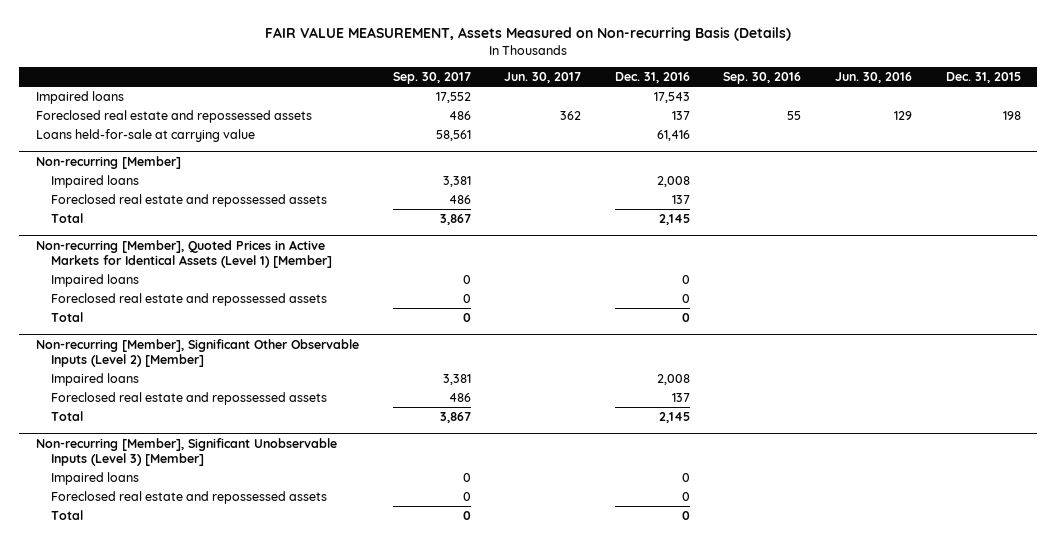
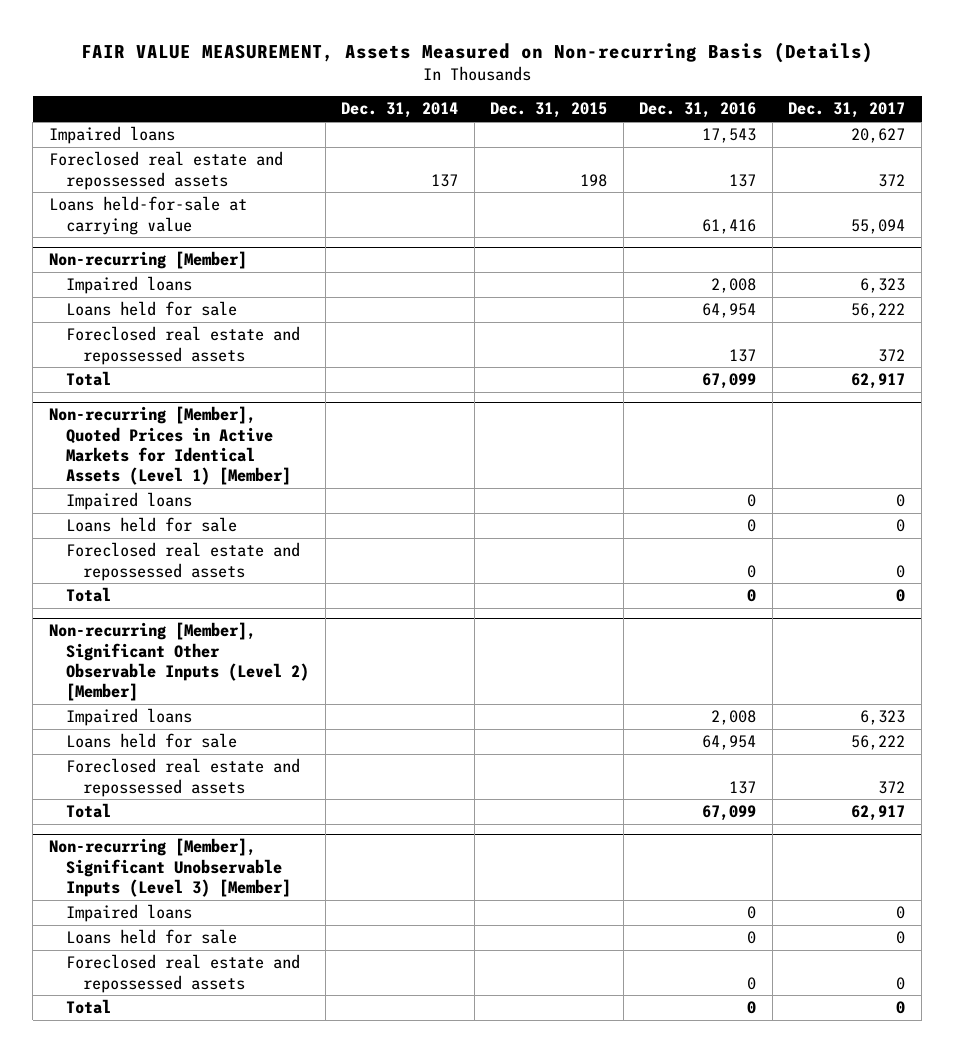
[392,72,471,85] Sep. 30, 2017 -> none
[504,72,582,84] Jun. 30, 2017 -> none
[723,72,802,85] Sep. 30, 2016 -> none
[835,72,913,84] Jun. 30, 2016 -> none
none -> [341,102,459,119] Dec. 31, 2014
none -> [788,102,906,119] Dec. 31, 2017
none -> [65,301,237,317] Loans held for sale
[658,213,690,225] 2,145 -> [702,373,757,390] 67,099
none -> [65,517,237,533] Loans held for sale
none -> [65,733,237,749] Loans held for sale
[658,411,690,423] 2,145 -> [702,805,757,822] 67,099
none -> [65,929,237,945] Loans held for sale

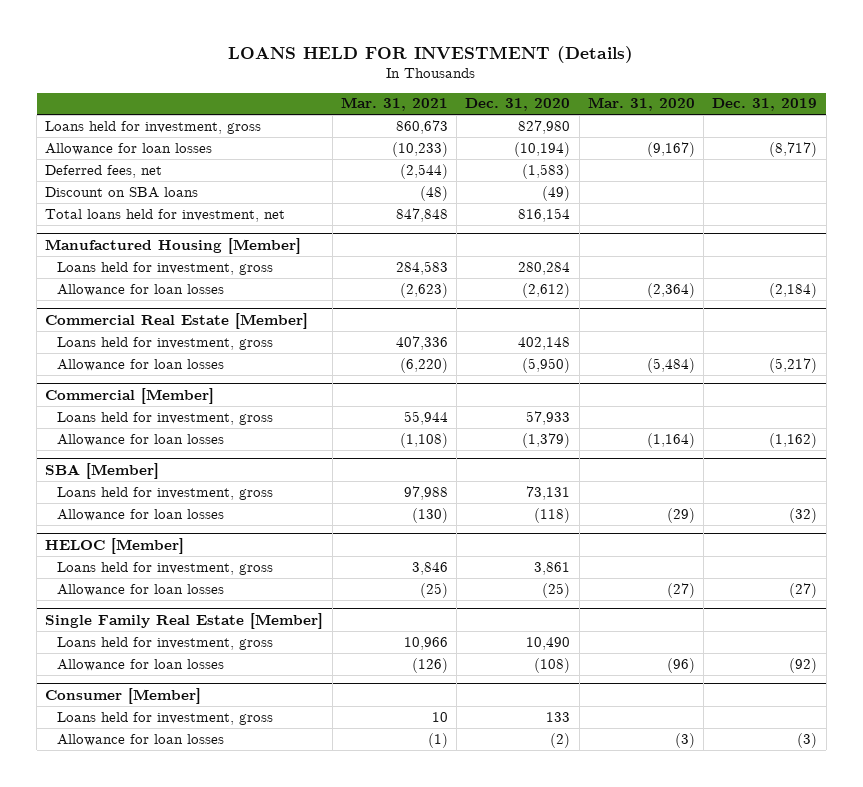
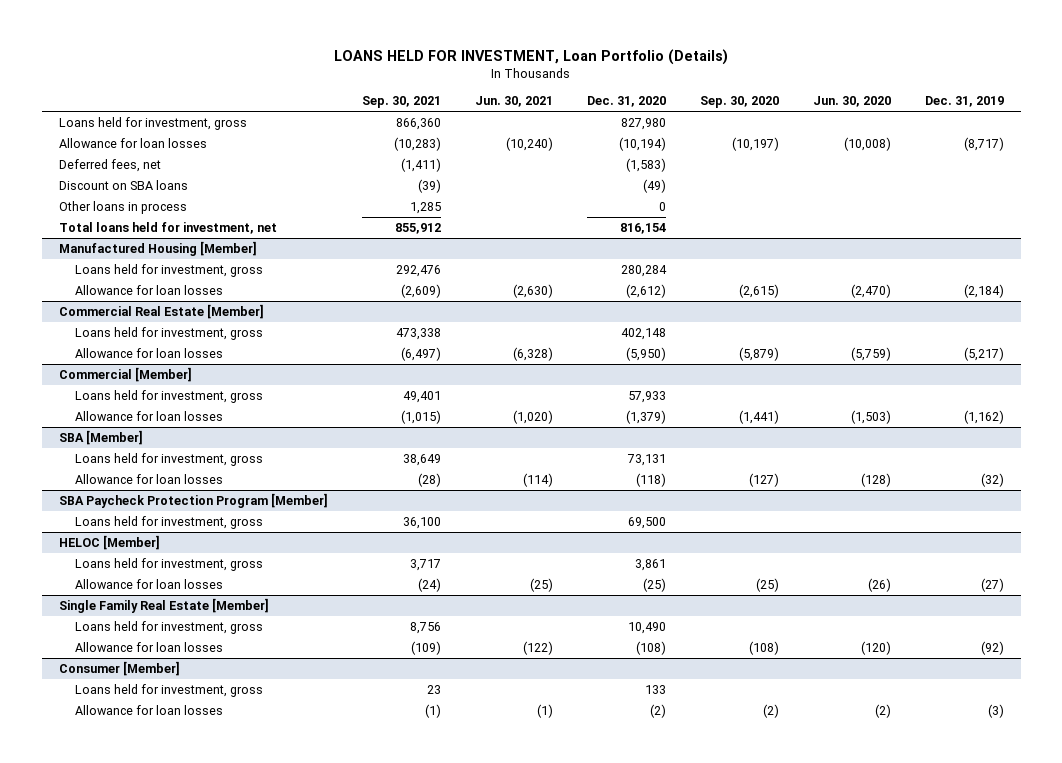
[228,45,634,63] LOANS HELD FOR INVESTMENT (Details) -> [334,48,729,65] LOANS HELD FOR INVESTMENT, Loan Portfolio (Details)
[340,97,448,112] Mar. 31, 2021 -> none
[587,97,695,112] Mar. 31, 2020 -> none
none -> [361,96,441,109] Sep. 30, 2021
none -> [474,96,553,108] Jun. 30, 2021
none -> [699,96,779,109] Sep. 30, 2020
none -> [812,96,891,108] Jun. 30, 2020
none -> [58,200,187,214] Other loans in process
none -> [58,492,328,508] SBA Paycheck Protection Program [Member]
none -> [75,515,264,529] Loans held for investment, gross

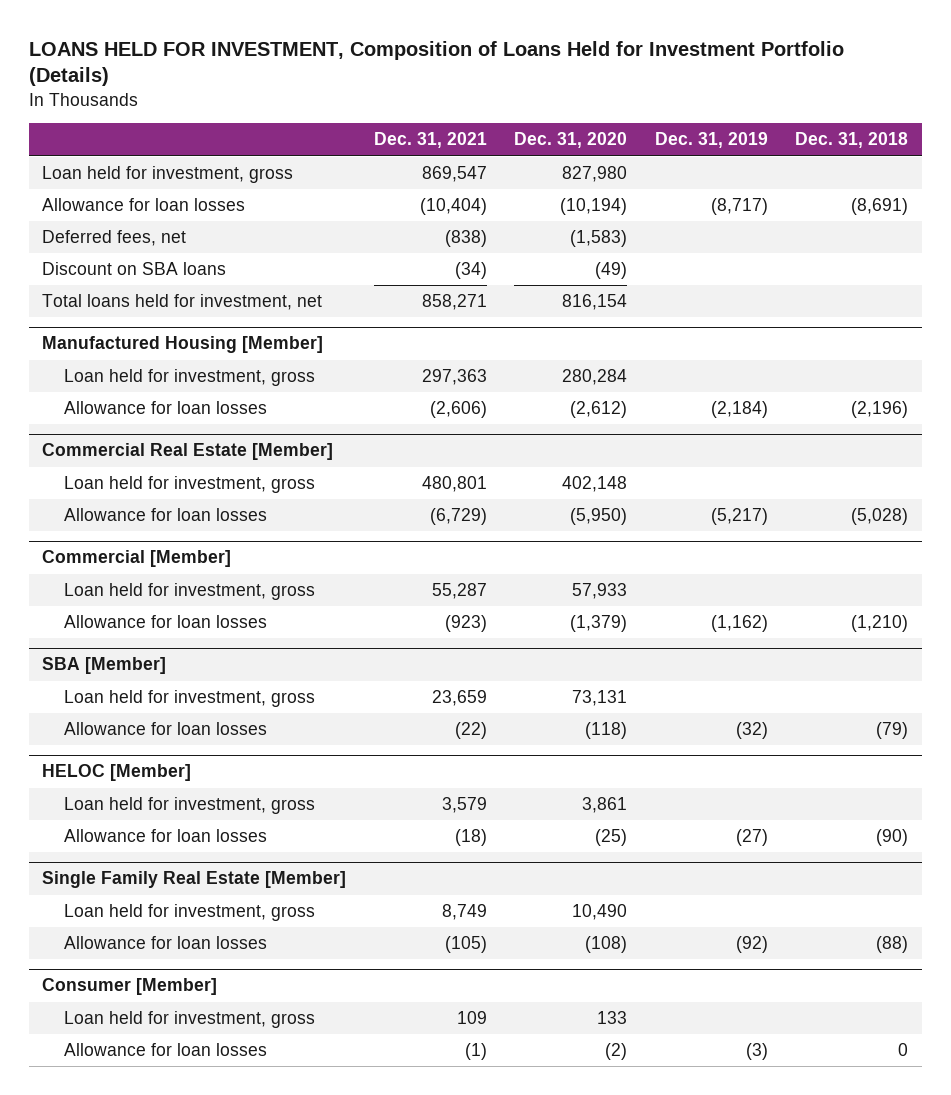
[334,48,729,65] LOANS HELD FOR INVESTMENT, Loan Portfolio (Details) -> [28,40,844,87] LOANS HELD FOR INVESTMENT, Composition of Loans Held for Investment Portfolio (Details)
[361,96,441,109] Sep. 30, 2021 -> none
[474,96,553,108] Jun. 30, 2021 -> none
[699,96,779,109] Sep. 30, 2020 -> none
[812,96,891,108] Jun. 30, 2020 -> none
none -> [373,132,487,149] Dec. 31, 2021
none -> [795,132,909,149] Dec. 31, 2018
[58,116,247,130] Loans held for investment, gross -> [42,166,294,184] Loan held for investment, gross
[58,200,187,214] Other loans in process -> none
[75,263,264,277] Loans held for investment, gross -> [64,369,316,387] Loan held for investment, gross
[75,326,264,340] Loans held for investment, gross -> [64,476,316,494] Loan held for investment, gross
[75,389,264,403] Loans held for investment, gross -> [64,583,316,601] Loan held for investment, gross
[75,452,264,466] Loans held for investment, gross -> [64,690,316,708] Loan held for investment, gross
[58,492,328,508] SBA Paycheck Protection Program [Member] -> none
[75,515,264,529] Loans held for investment, gross -> none
[75,557,264,571] Loans held for investment, gross -> [64,797,316,815] Loan held for investment, gross
[75,620,264,634] Loans held for investment, gross -> [64,904,316,922] Loan held for investment, gross
[75,683,264,697] Loans held for investment, gross -> [64,1011,316,1029] Loan held for investment, gross

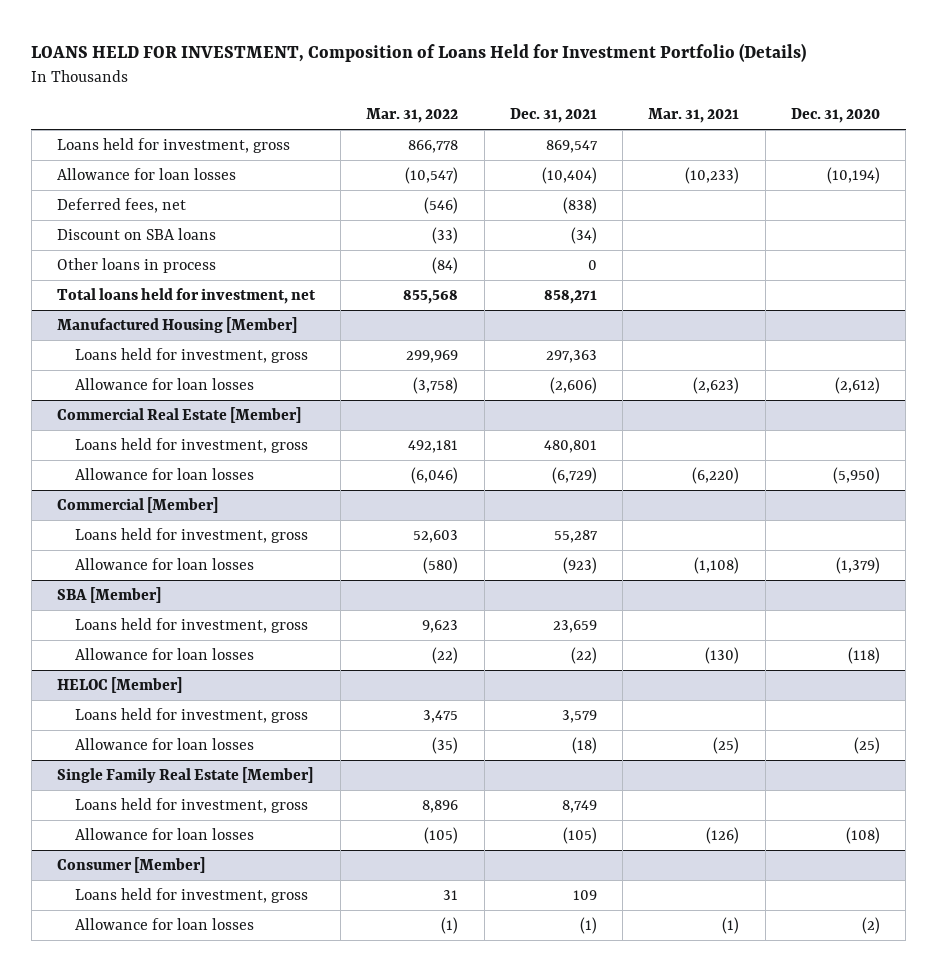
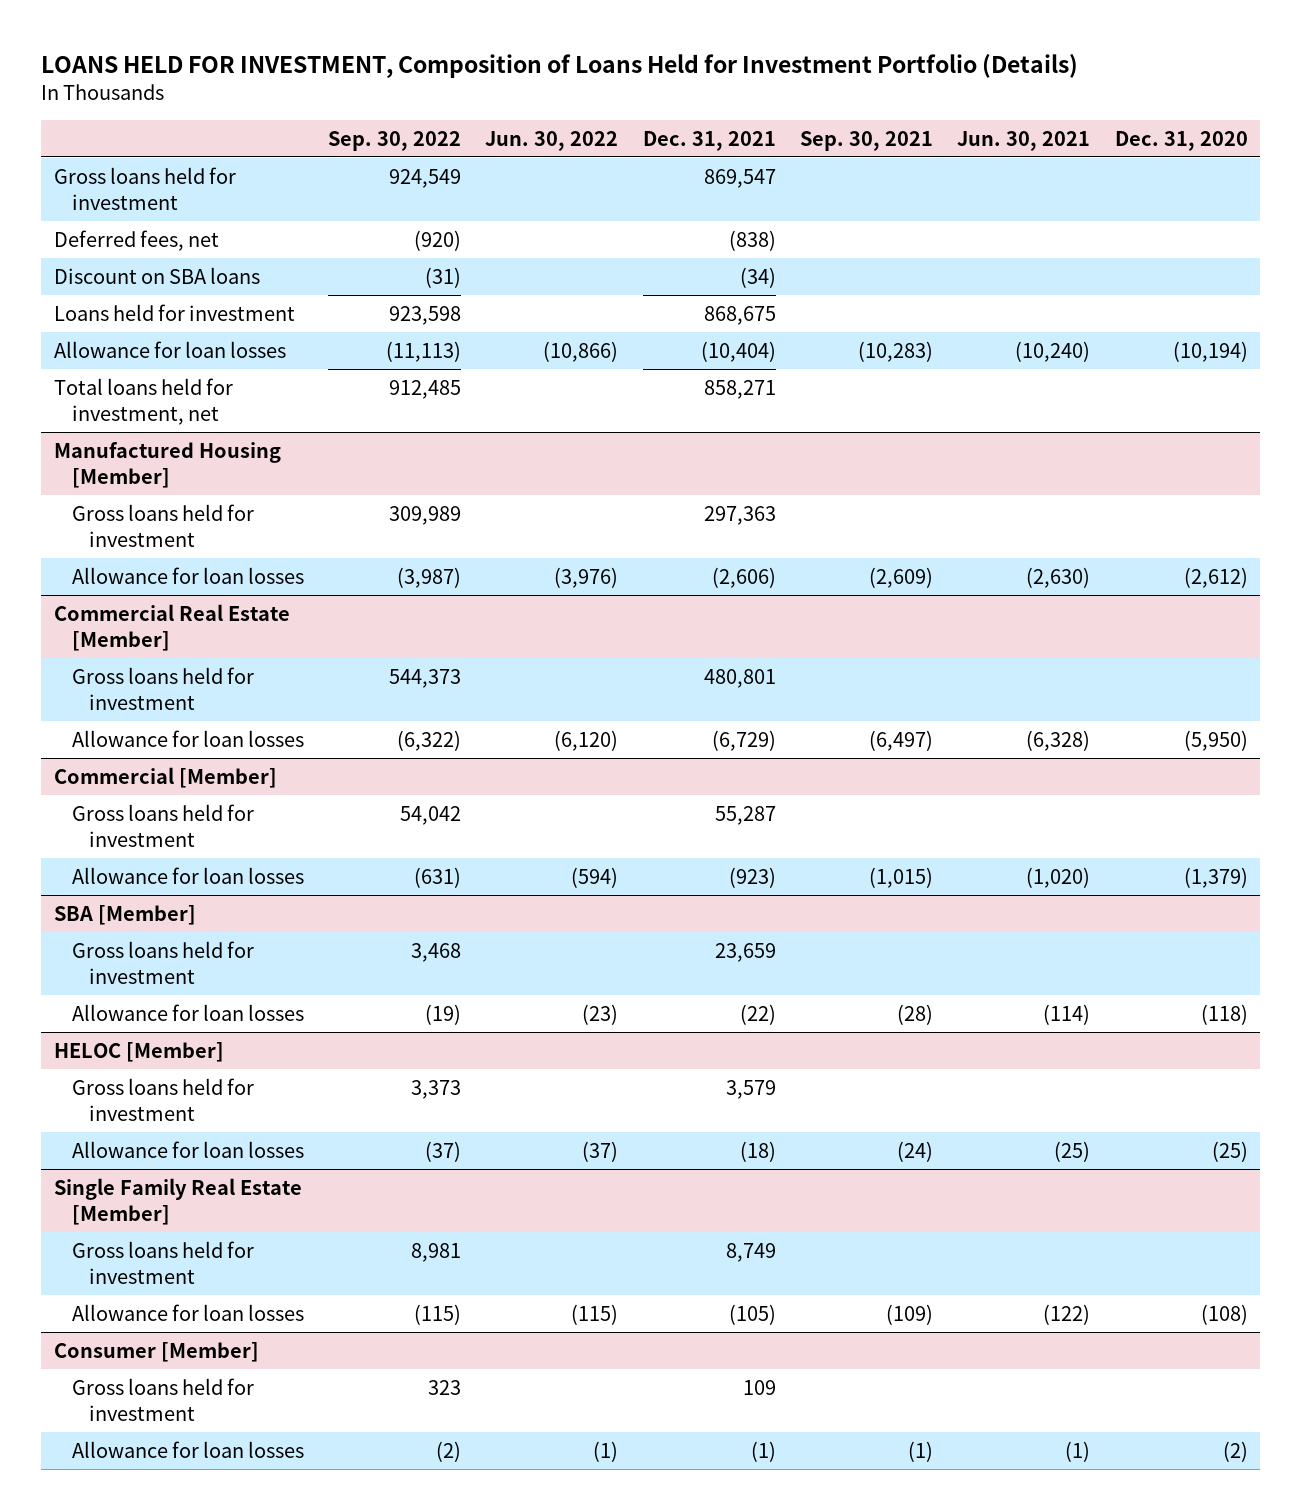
[366,108,459,124] Mar. 31, 2022 -> none
[648,108,740,124] Mar. 31, 2021 -> none
none -> [327,130,461,151] Sep. 30, 2022
none -> [485,130,619,151] Jun. 30, 2022
none -> [799,130,933,151] Sep. 30, 2021
none -> [957,130,1091,151] Jun. 30, 2021
[56,137,290,153] Loans held for investment, gross -> [53,166,236,210] Gross loans held for investment
[56,257,216,273] Other loans in process -> none
none -> [53,303,295,321] Loans held for investment
[56,167,236,180] Allowance for loan losses -> [53,340,286,358] Allowance for loan losses
[74,347,308,363] Loans held for investment, gross -> [71,503,254,547] Gross loans held for investment
[74,437,308,453] Loans held for investment, gross -> [71,666,254,710] Gross loans held for investment
[74,527,308,543] Loans held for investment, gross -> [71,803,254,847] Gross loans held for investment
[74,617,308,633] Loans held for investment, gross -> [71,940,254,984] Gross loans held for investment
[74,707,308,723] Loans held for investment, gross -> [71,1077,254,1121] Gross loans held for investment
[74,797,308,813] Loans held for investment, gross -> [71,1240,254,1284] Gross loans held for investment
[74,887,308,903] Loans held for investment, gross -> [71,1377,254,1421] Gross loans held for investment

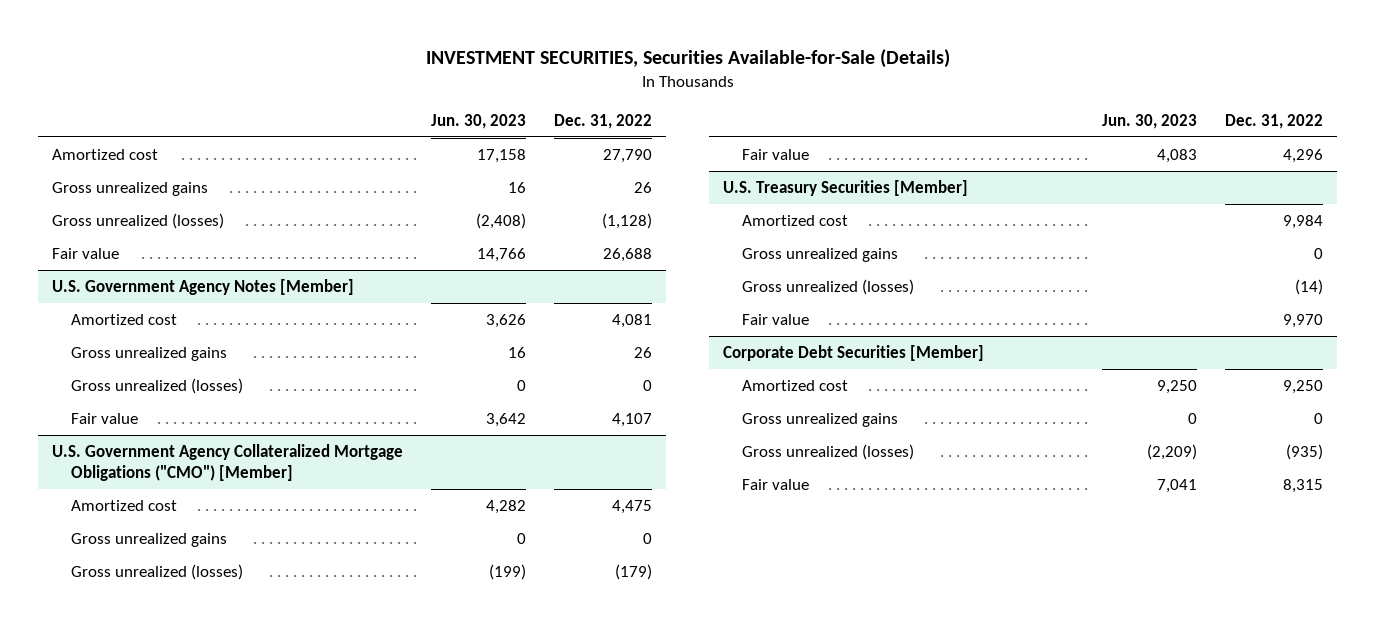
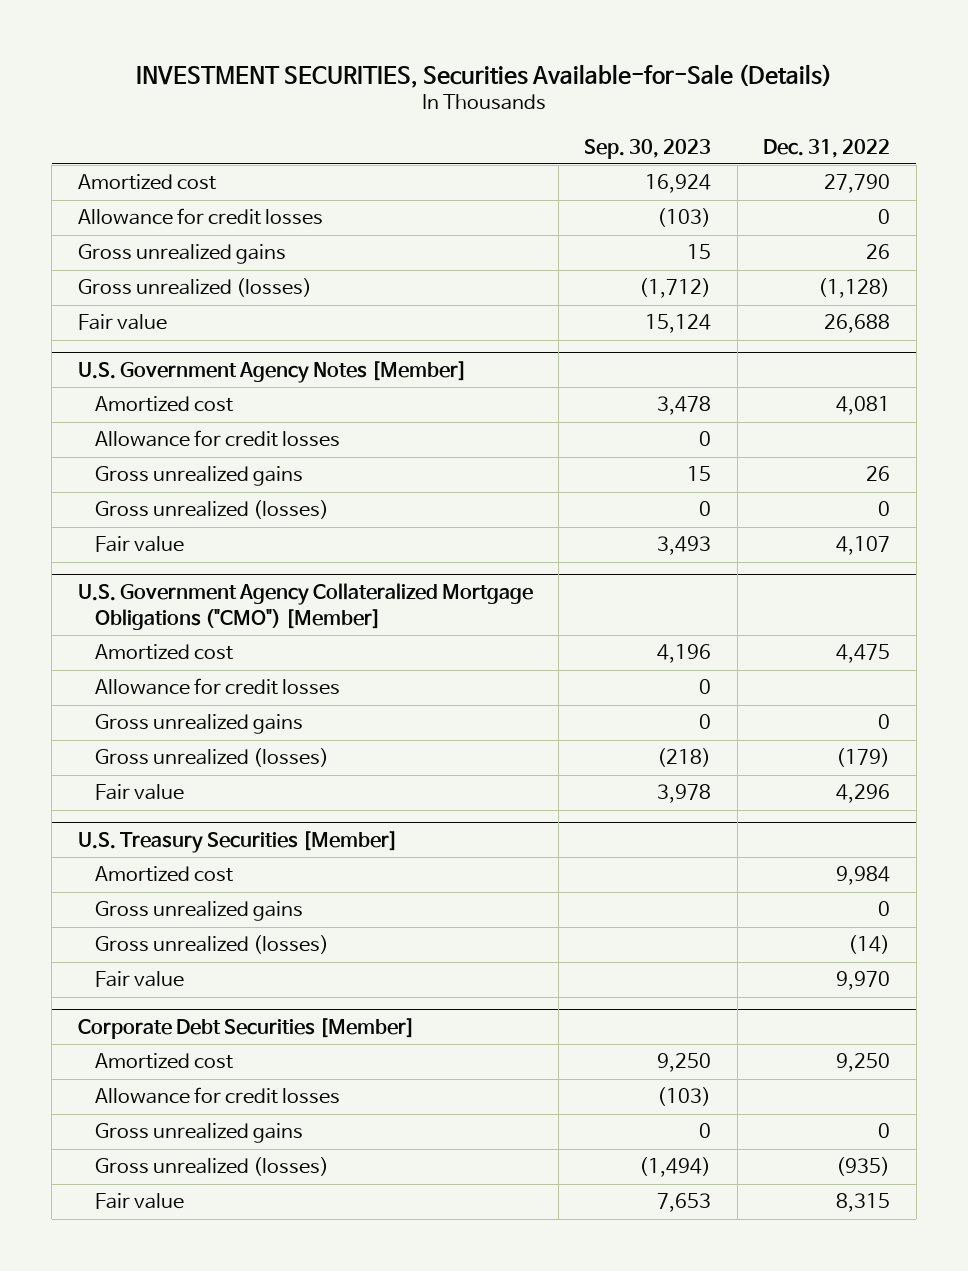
[431,113,527,129] Jun. 30, 2023 -> none
none -> [584,138,712,159] Sep. 30, 2023
none -> [77,208,323,226] Allowance for credit losses
none -> [95,430,341,448] Allowance for credit losses
none -> [95,678,341,696] Allowance for credit losses
none -> [95,1087,341,1105] Allowance for credit losses

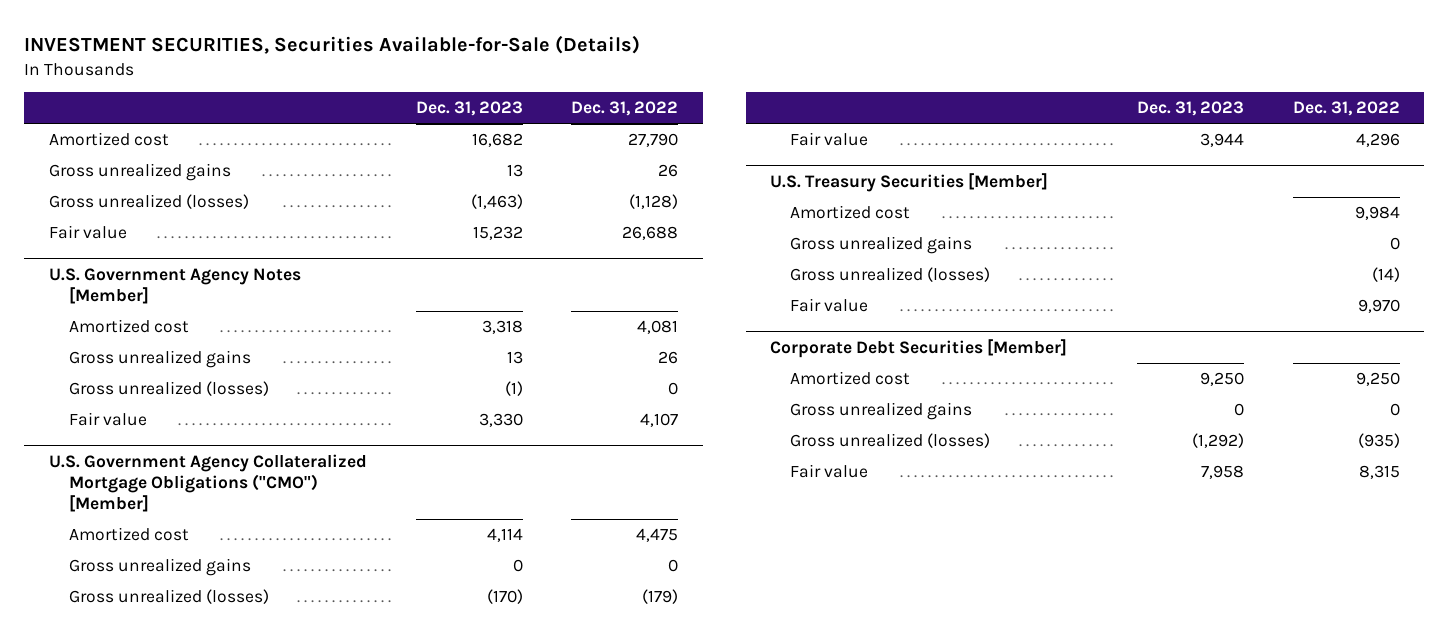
[584,138,712,159] Sep. 30, 2023 -> none
none -> [415,101,523,117] Dec. 31, 2023
[77,208,323,226] Allowance for credit losses -> none
[95,430,341,448] Allowance for credit losses -> none
[95,678,341,696] Allowance for credit losses -> none
[95,1087,341,1105] Allowance for credit losses -> none

